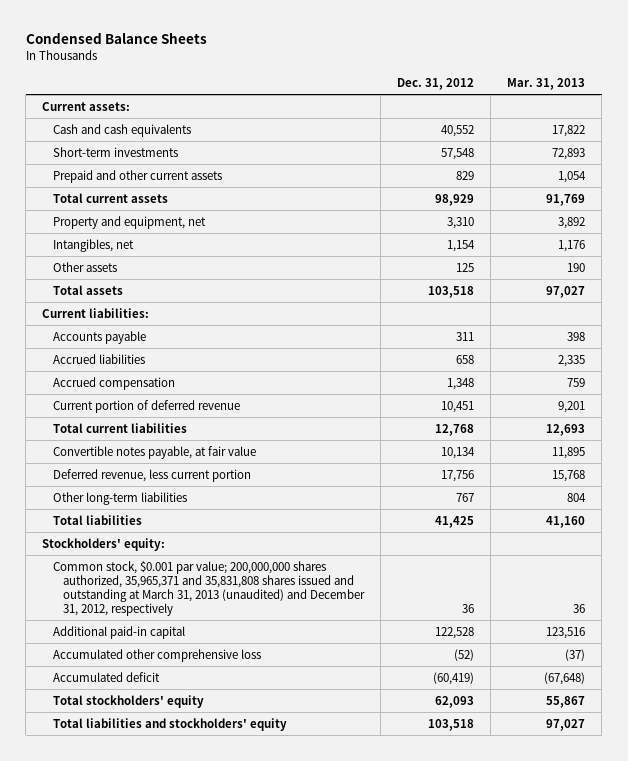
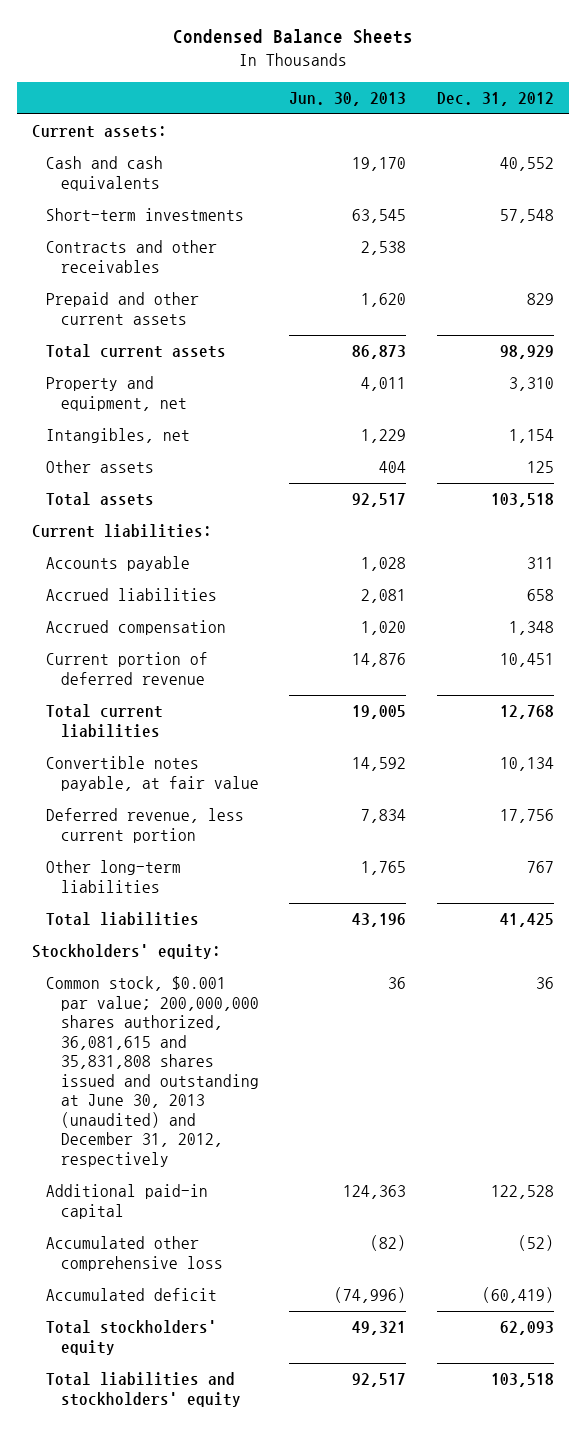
[507,78,586,91] Mar. 31, 2013 -> none
none -> [289,91,407,106] Jun. 30, 2013
none -> [46,240,218,273] Contracts and other receivables
[52,560,365,616] Common stock, $0.001 par value; 200,000,000 shares authorized, 35,965,371 and 35,831,808 shares issued and outstanding at March 31, 2013 (unaudited) and December 31, 2012, respectively -> [46,976,260,1167] Common stock, $0.001 par value; 200,000,000 shares authorized, 36,081,615 and 35,831,808 shares issued and outstanding at June 30, 2013 (unaudited) and December 31, 2012, respectively

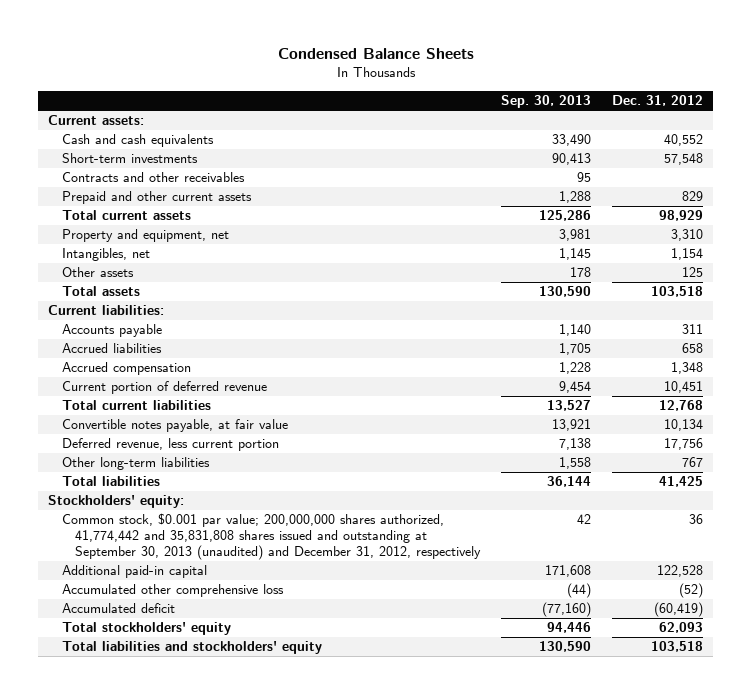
[289,91,407,106] Jun. 30, 2013 -> none
none -> [501,95,592,109] Sep. 30, 2013
[46,976,260,1167] Common stock, $0.001 par value; 200,000,000 shares authorized, 36,081,615 and 35,831,808 shares issued and outstanding at June 30, 2013 (unaudited) and December 31, 2012, respectively -> [61,513,482,561] Common stock, $0.001 par value; 200,000,000 shares authorized, 41,774,442 and 35,831,808 shares issued and outstanding at September 30, 2013 (unaudited) and December 31, 2012, respectively

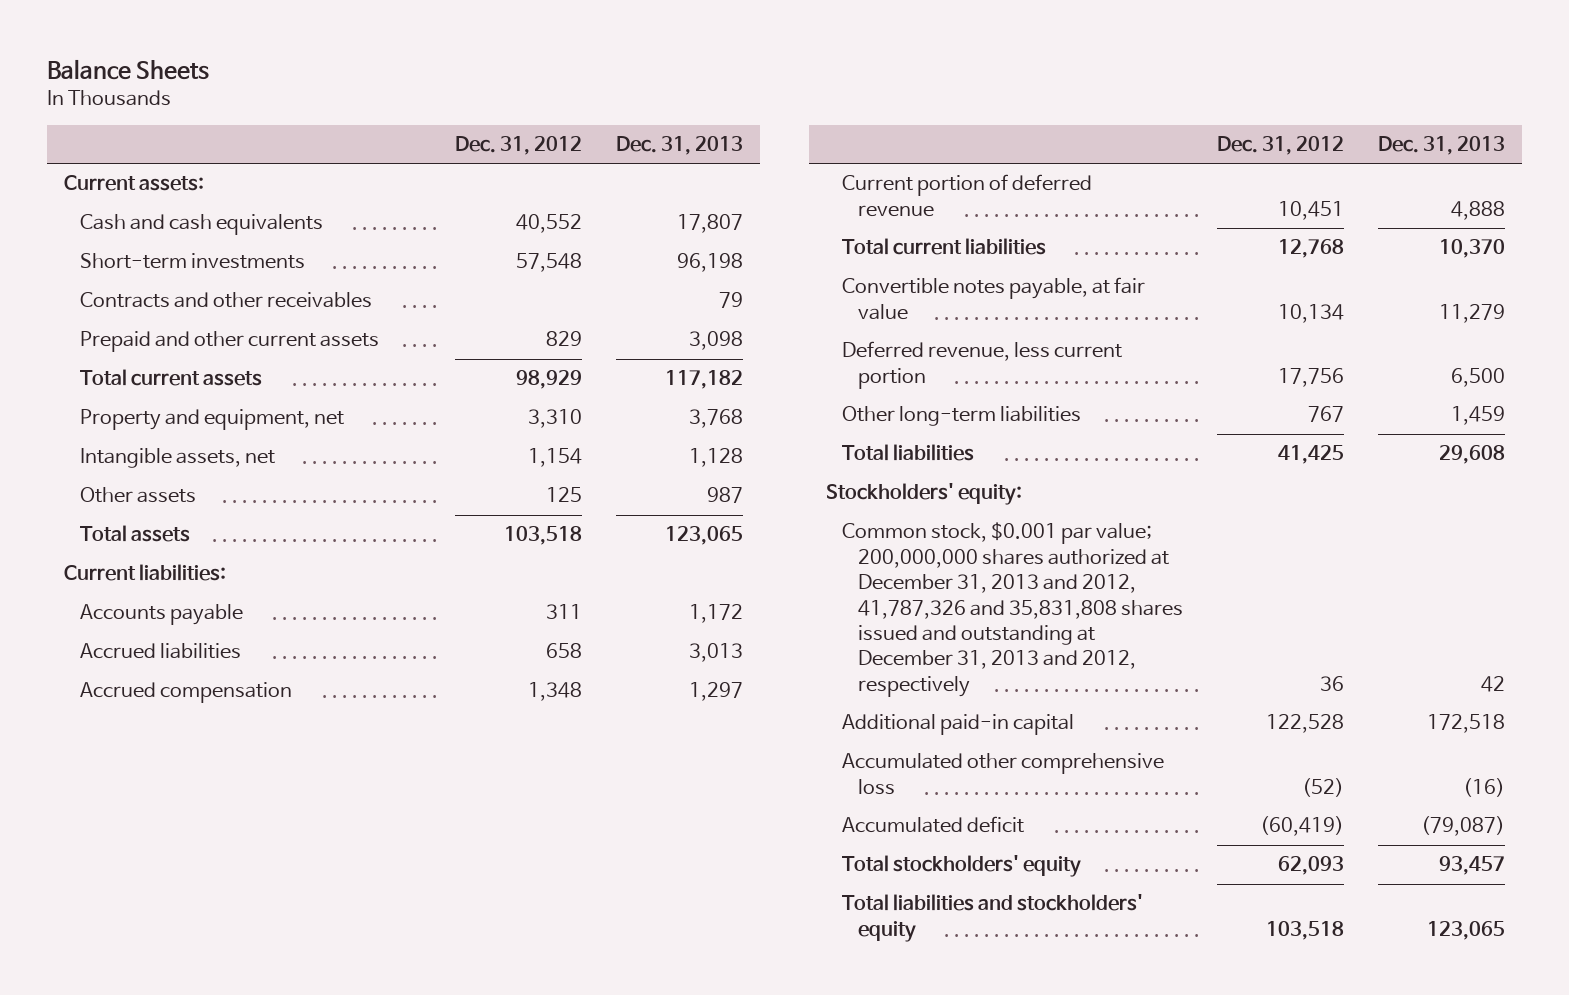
[277,47,474,59] Condensed Balance Sheets -> [47,58,210,80] Balance Sheets
[501,95,592,109] Sep. 30, 2013 -> none
none -> [615,136,743,156] Dec. 31, 2013
[61,248,150,262] Intangibles, net -> [79,448,275,469] Intangible assets, net
[61,513,482,561] Common stock, $0.001 par value; 200,000,000 shares authorized, 41,774,442 and 35,831,808 shares issued and outstanding at September 30, 2013 (unaudited) and December 31, 2012, respectively -> [842,522,1183,697] Common stock, $0.001 par value; 200,000,000 shares authorized at December 31, 2013 and 2012, 41,787,326 and 35,831,808 shares issued and outstanding at December 31, 2013 and 2012, respectively

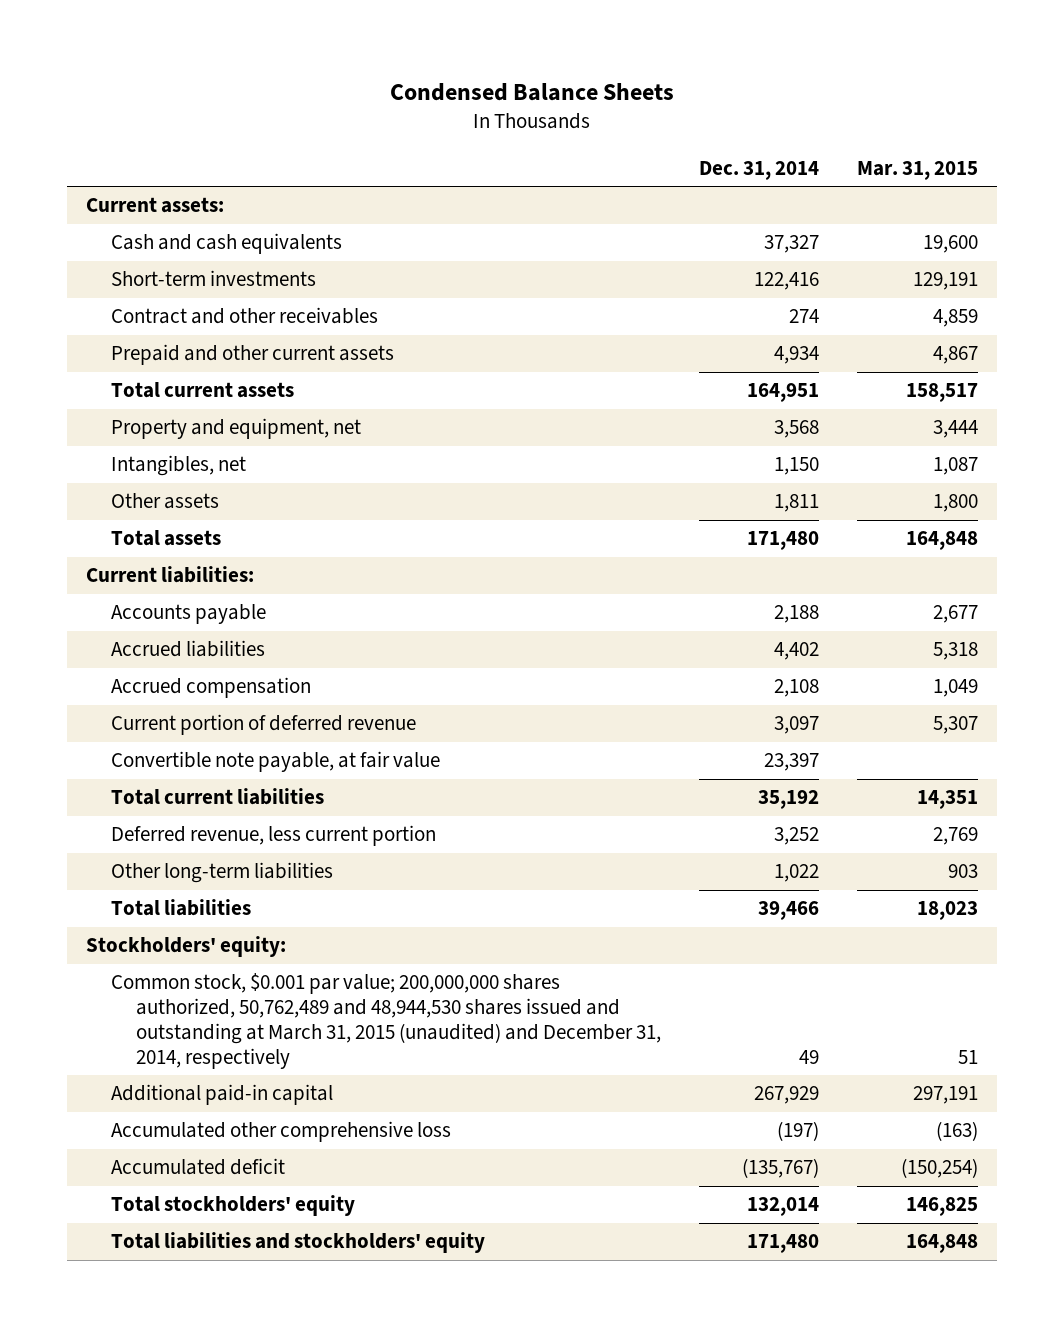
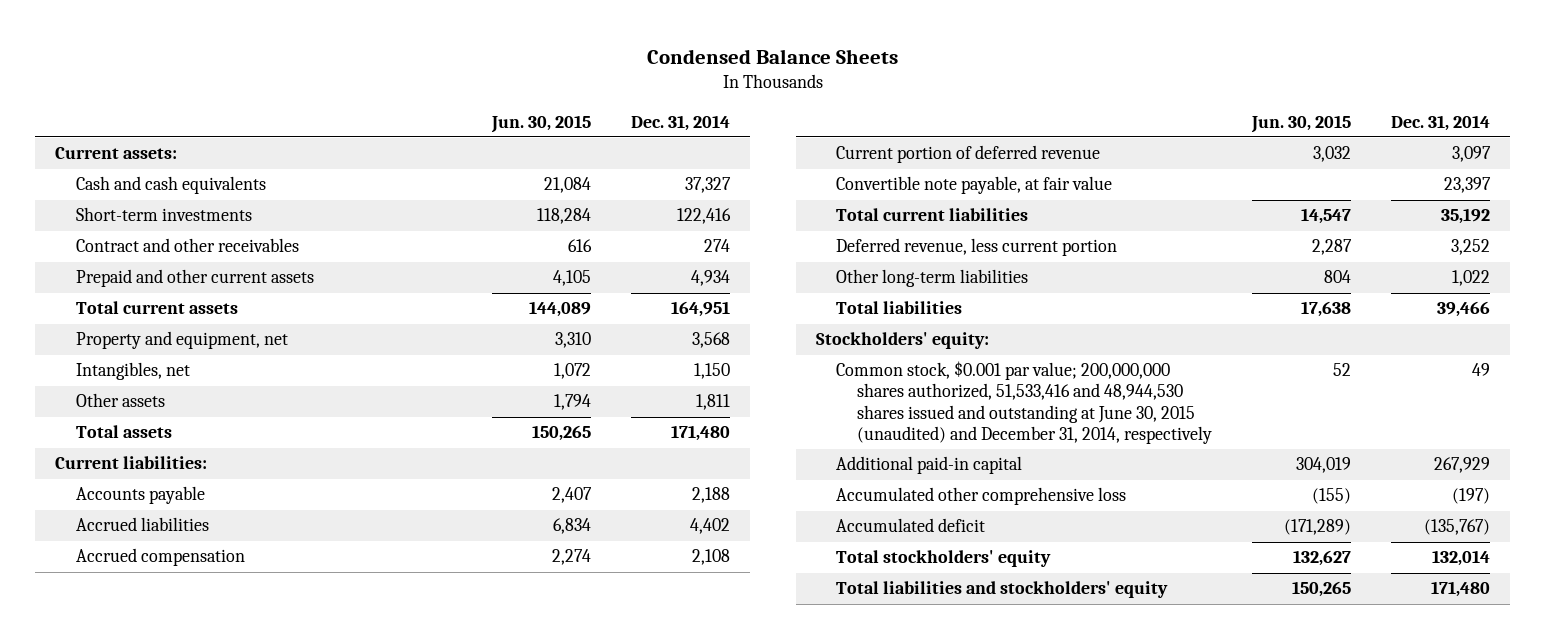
[856,160,978,180] Mar. 31, 2015 -> none
none -> [490,114,591,133] Jun. 30, 2015
[111,973,662,1069] Common stock, $0.001 par value; 200,000,000 shares authorized, 50,762,489 and 48,944,530 shares issued and outstanding at March 31, 2015 (unaudited) and December 31, 2014, respectively -> [836,361,1213,444] Common stock, $0.001 par value; 200,000,000 shares authorized, 51,533,416 and 48,944,530 shares issued and outstanding at June 30, 2015 (unaudited) and December 31, 2014, respectively

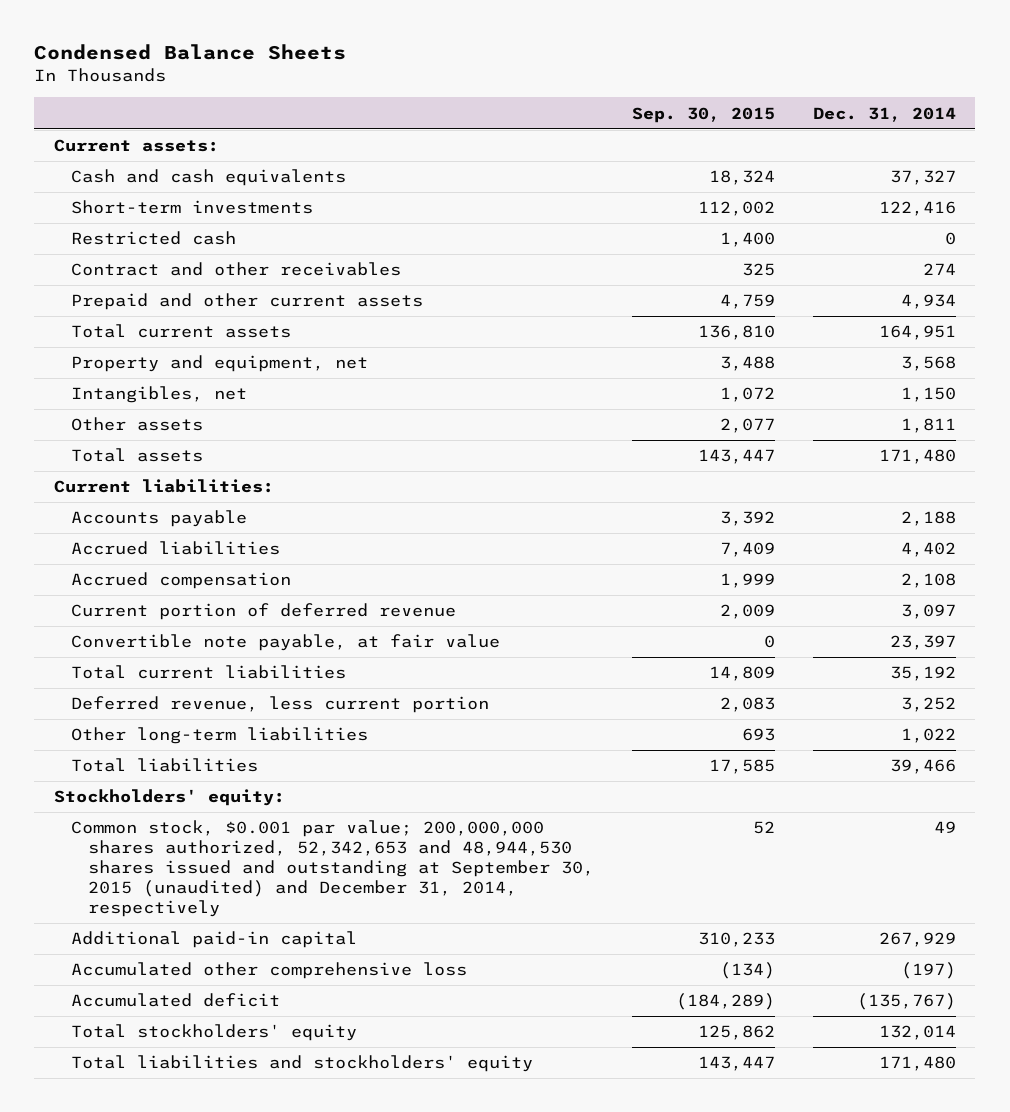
[490,114,591,133] Jun. 30, 2015 -> none
none -> [631,106,775,123] Sep. 30, 2015
none -> [70,231,236,246] Restricted cash
[836,361,1213,444] Common stock, $0.001 par value; 200,000,000 shares authorized, 51,533,416 and 48,944,530 shares issued and outstanding at June 30, 2015 (unaudited) and December 31, 2014, respectively -> [70,820,594,917] Common stock, $0.001 par value; 200,000,000 shares authorized, 52,342,653 and 48,944,530 shares issued and outstanding at September 30, 2015 (unaudited) and December 31, 2014, respectively

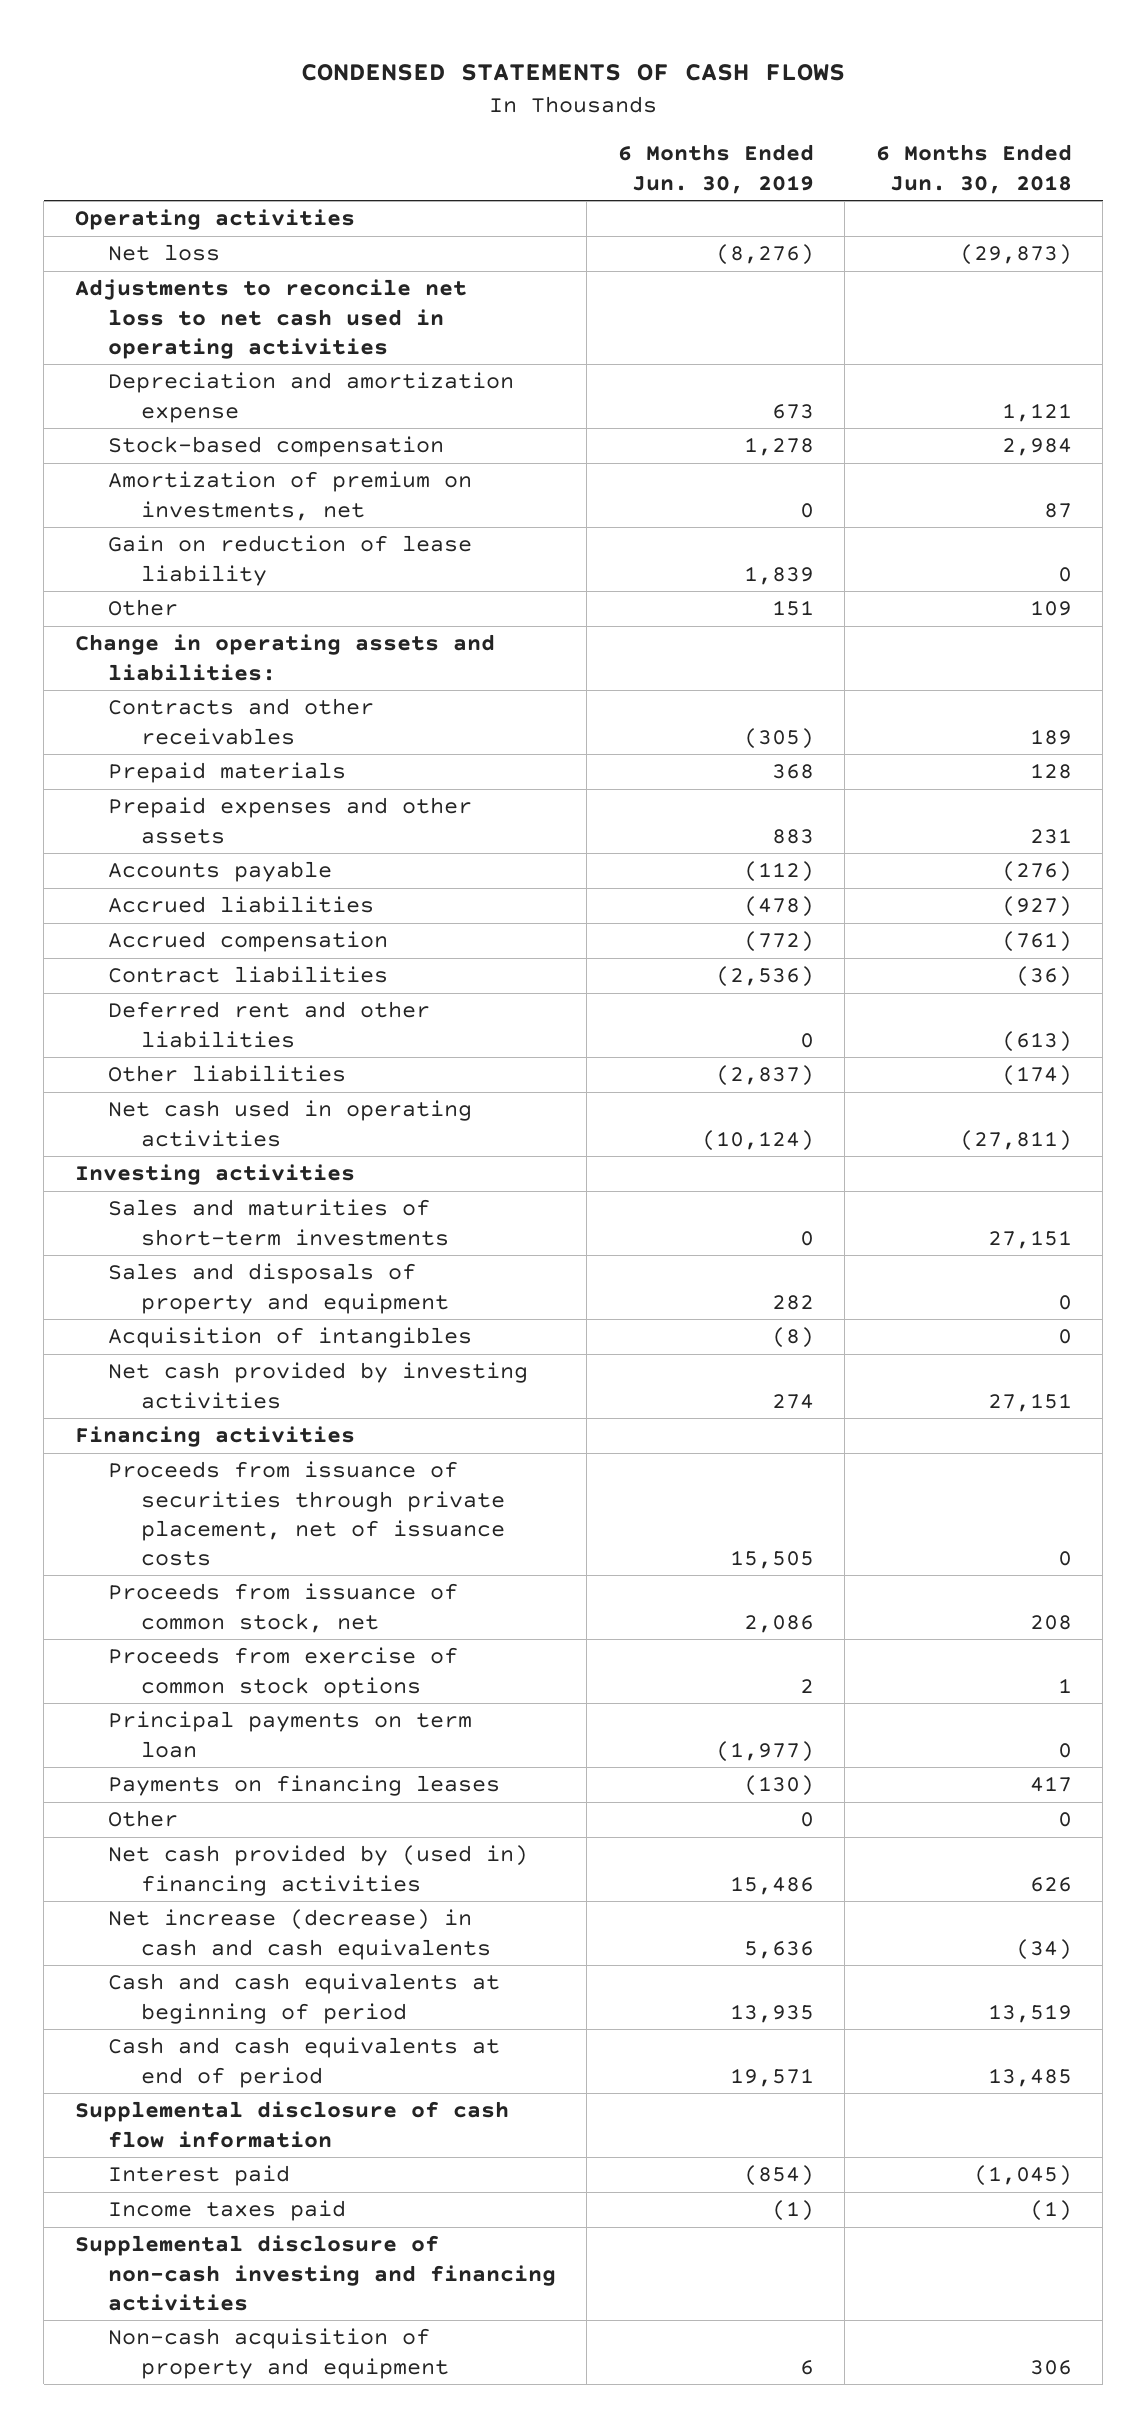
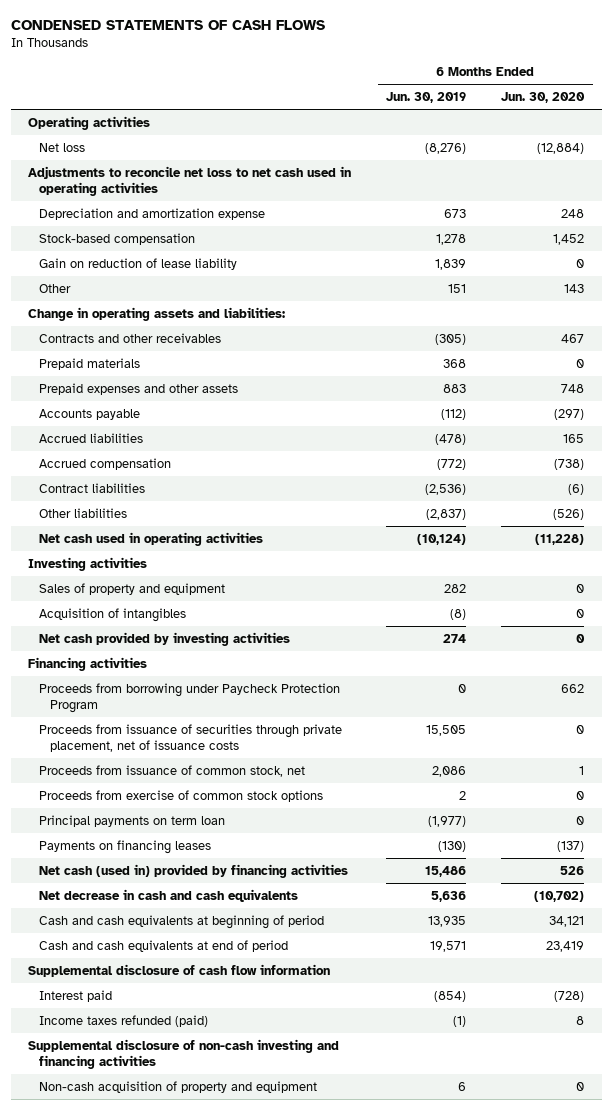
[875,144,1072,194] 6 Months Ended Jun. 30, 2018 -> none
none -> [501,91,586,103] Jun. 30, 2020
[107,471,472,521] Amortization of premium on investments, net -> none
[107,1001,430,1048] Deferred rent and other liabilities -> none
[107,1199,450,1246] Sales and maturities of short-term investments -> none
[107,1263,450,1314] Sales and disposals of property and equipment -> [39,582,226,595] Sales of property and equipment
none -> [39,682,341,713] Proceeds from borrowing under Paycheck Protection Program
[107,1810,178,1828] Other -> none
[107,1845,528,1896] Net cash provided by (used in) financing activities -> [39,863,349,878] Net cash (used in) provided by financing activities
[107,1909,492,1960] Net increase (decrease) in cash and cash equivalents -> [39,888,299,902] Net decrease in cash and cash equivalents
[107,2200,346,2222] Income taxes paid -> [39,1014,209,1027] Income taxes refunded (paid)

